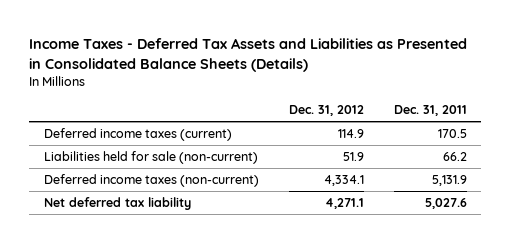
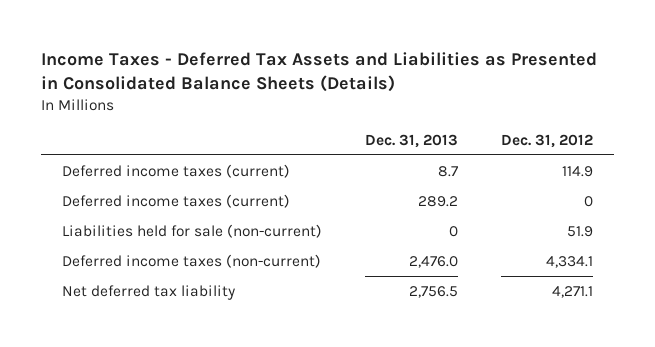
[393,105,467,117] Dec. 31, 2011 -> none
none -> [365,133,459,148] Dec. 31, 2013
none -> [62,193,291,208] Deferred income taxes (current)

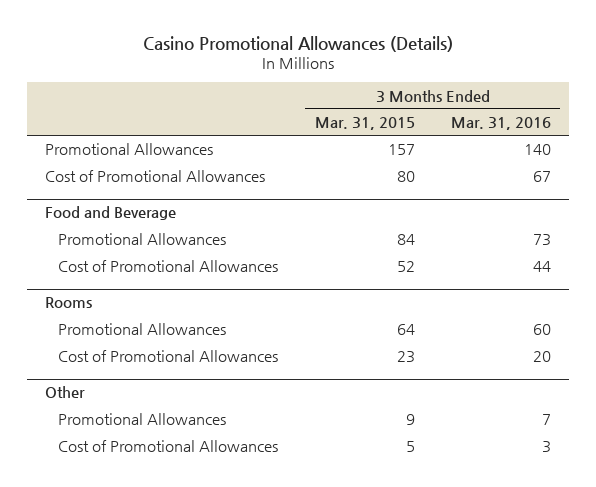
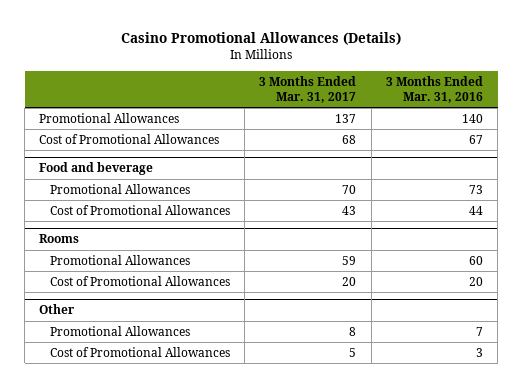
[314,117,415,131] Mar. 31, 2015 -> none
none -> [259,75,357,103] 3 Months Ended Mar. 31, 2017
[44,206,176,221] Food and Beverage -> [39,162,154,176] Food and beverage

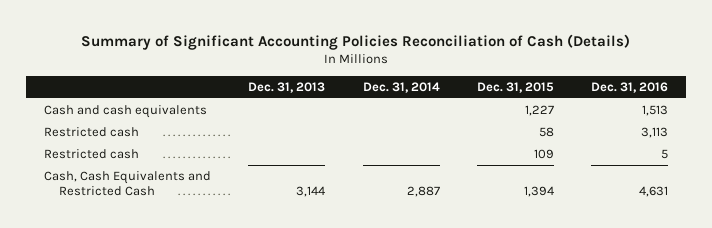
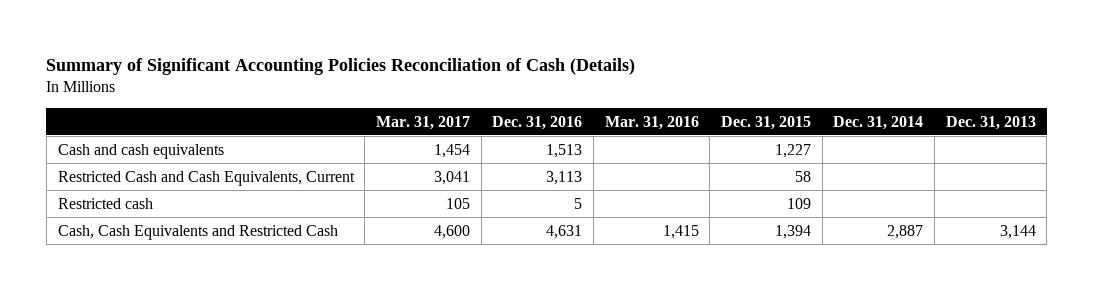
none -> [375,115,470,130] Mar. 31, 2017
none -> [604,115,699,130] Mar. 31, 2016
[44,126,140,137] Restricted cash -> [57,170,355,186] Restricted Cash and Cash Equivalents, Current

